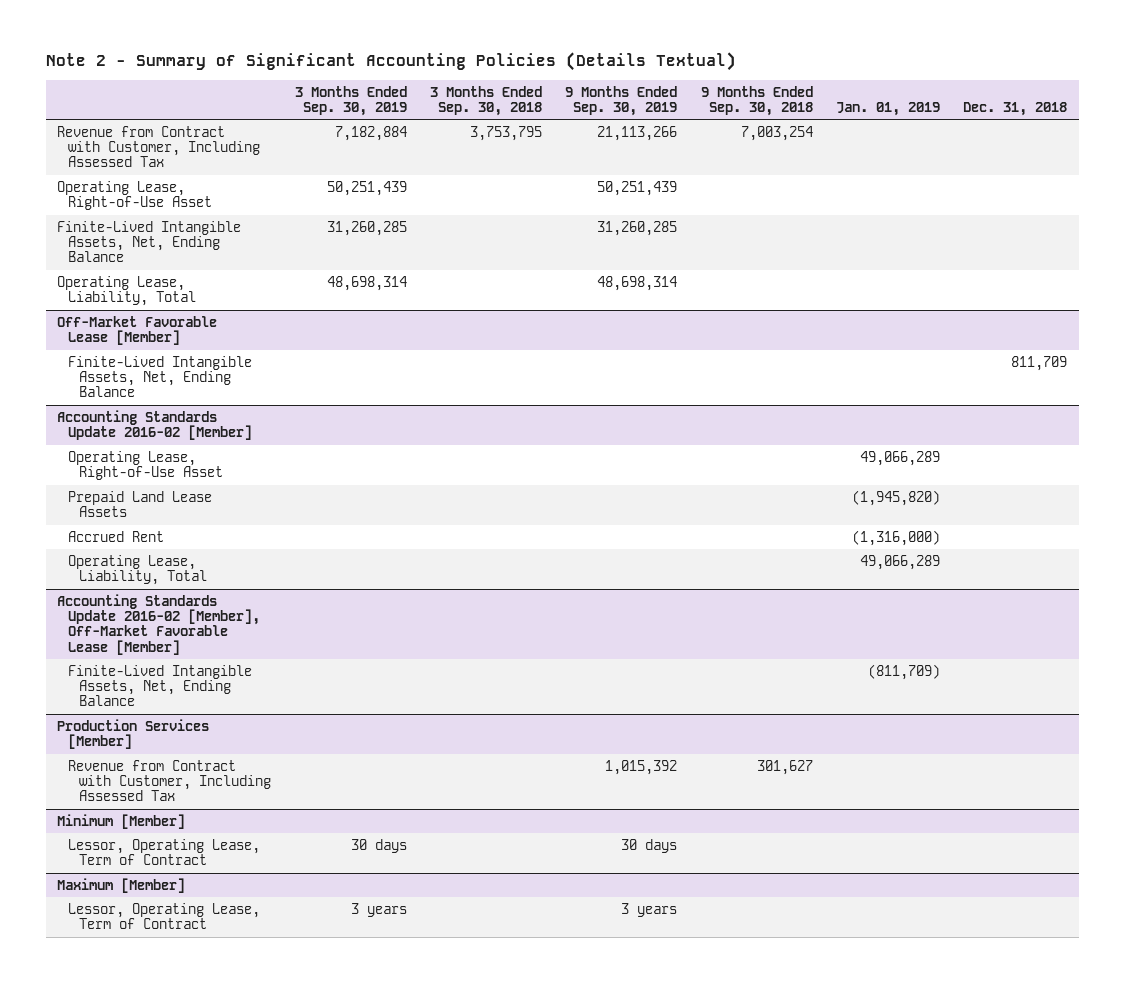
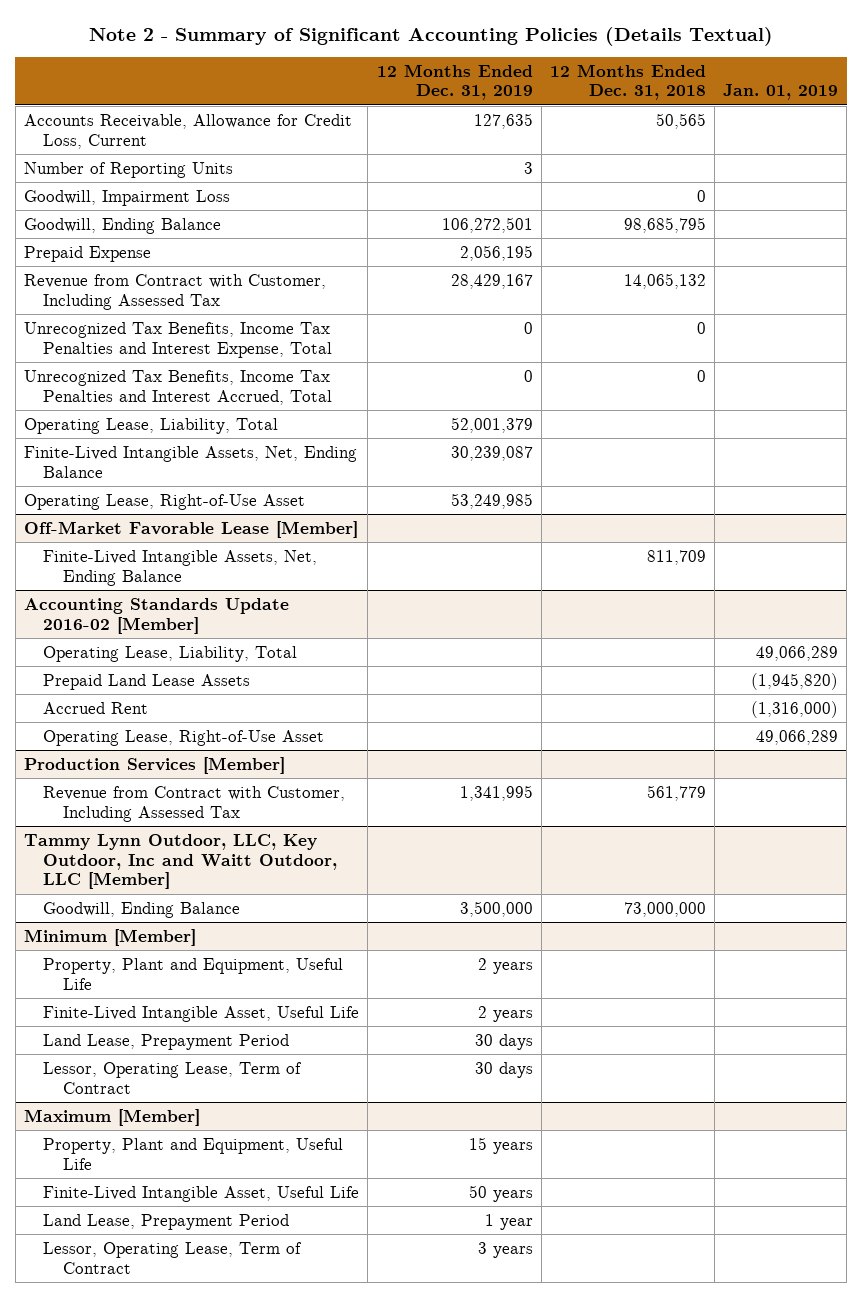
[294,85,407,116] 3 Months Ended Sep. 30, 2019 -> none
[429,85,542,116] 3 Months Ended Sep. 30, 2018 -> none
[565,85,678,116] 9 Months Ended Sep. 30, 2019 -> none
[700,85,813,116] 9 Months Ended Sep. 30, 2018 -> none
[963,101,1068,116] Dec. 31, 2018 -> none
none -> [376,63,533,101] 12 Months Ended Dec. 31, 2019
none -> [549,63,706,101] 12 Months Ended Dec. 31, 2018
none -> [23,113,352,149] Accounts Receivable, Allowance for Credit Loss, Current
none -> [23,161,233,178] Number of Reporting Units
none -> [23,189,230,206] Goodwill, Impairment Loss
none -> [23,217,221,234] Goodwill, Ending Balance
none -> [23,245,151,262] Prepaid Expense
none -> [23,321,333,358] Unrecognized Tax Benefits, Income Tax Penalties and Interest Expense, Total
none -> [23,369,333,405] Unrecognized Tax Benefits, Income Tax Penalties and Interest Accrued, Total
[57,220,242,263] Finite-Lived Intangible Assets, Net, Ending Balance -> [23,445,357,478] Finite-Lived Intangible Assets, Net, Ending Balance
[57,180,213,211] Operating Lease, Right-of-Use Asset -> [23,493,305,510] Operating Lease, Right-of-Use Asset
[68,554,208,586] Operating Lease, Liability, Total -> [43,645,298,662] Operating Lease, Liability, Total
[57,593,261,655] Accounting Standards Update 2016-02 [Member], Off-Market Favorable Lease [Member] -> none
[68,664,253,707] Finite-Lived Intangible Assets, Net, Ending Balance -> none
[68,450,224,481] Operating Lease, Right-of-Use Asset -> [43,729,325,746] Operating Lease, Right-of-Use Asset
none -> [23,833,338,890] Tammy Lynn Outdoor, LLC, Key Outdoor, Inc and Waitt Outdoor, LLC [Member]
none -> [43,901,241,918] Goodwill, Ending Balance
none -> [43,957,344,990] Property, Plant and Equipment, Useful Life
none -> [43,1005,360,1022] Finite-Lived Intangible Asset, Useful Life
none -> [43,1033,290,1050] Land Lease, Prepayment Period
none -> [43,1137,344,1170] Property, Plant and Equipment, Useful Life
none -> [43,1185,360,1202] Finite-Lived Intangible Asset, Useful Life
none -> [43,1213,290,1230] Land Lease, Prepayment Period

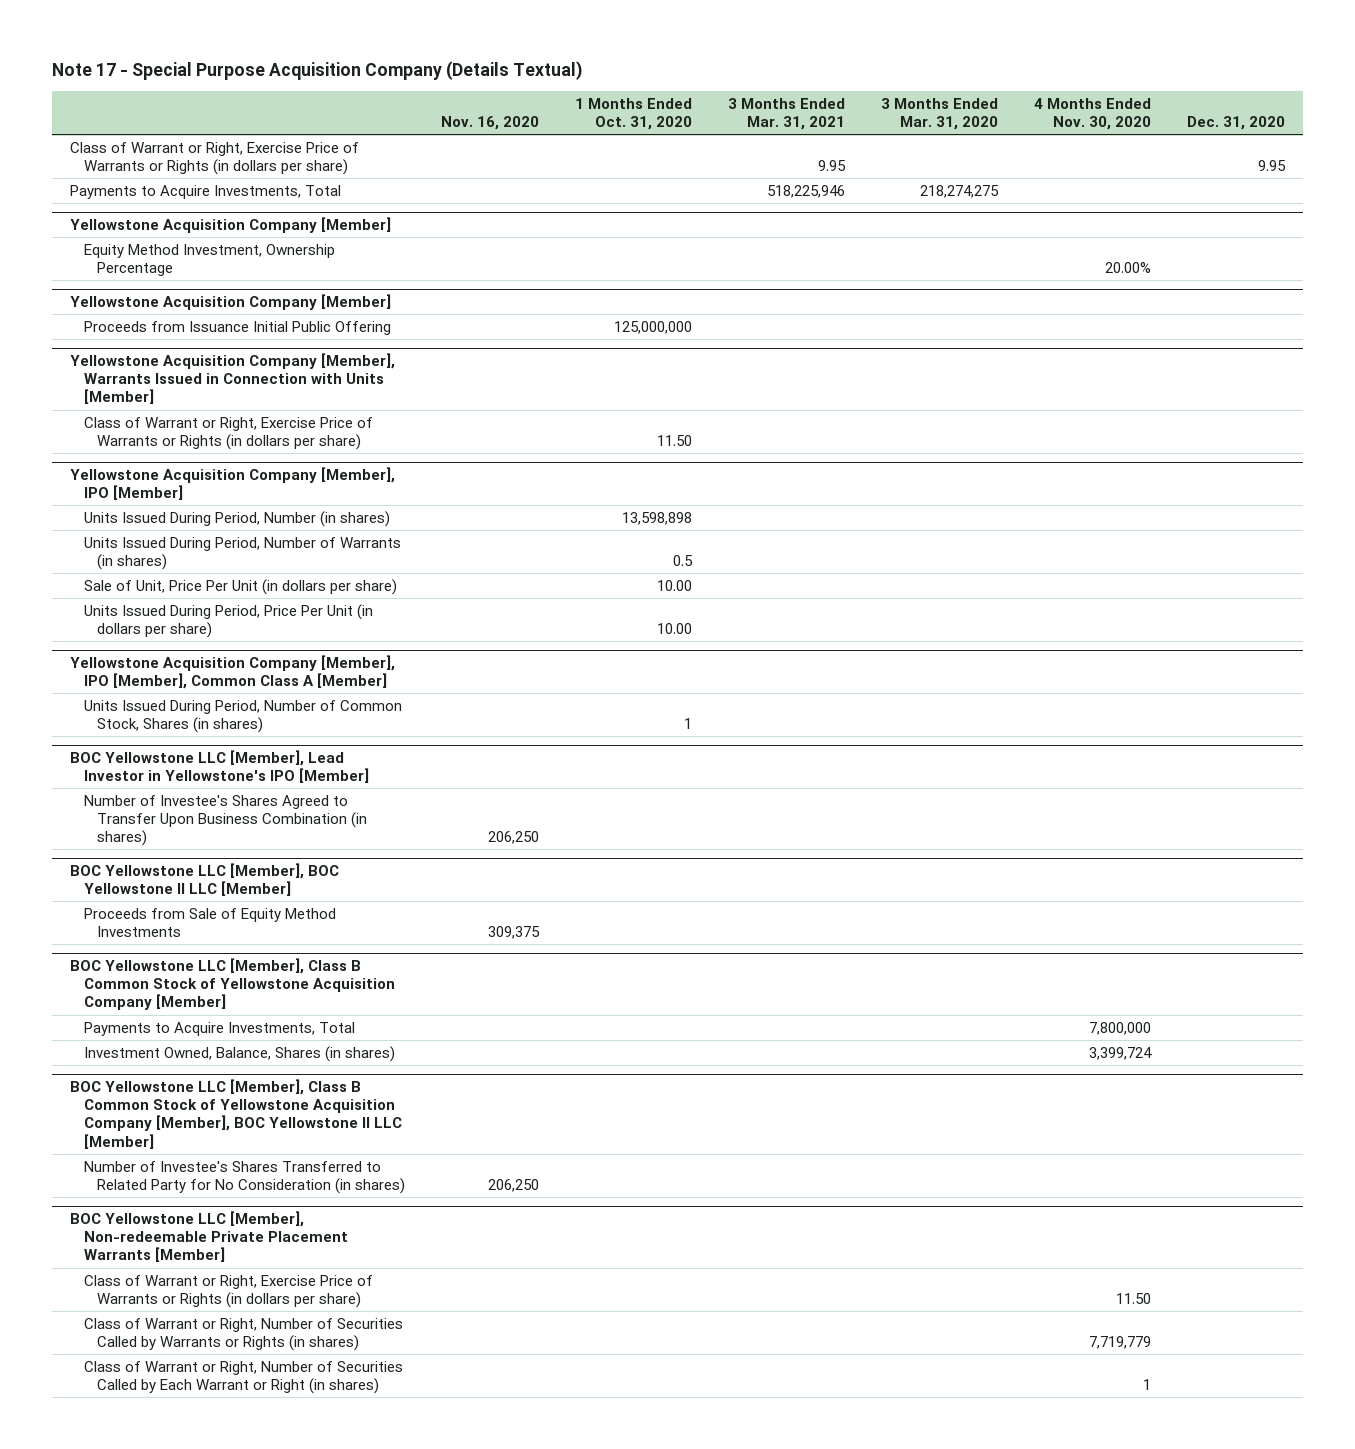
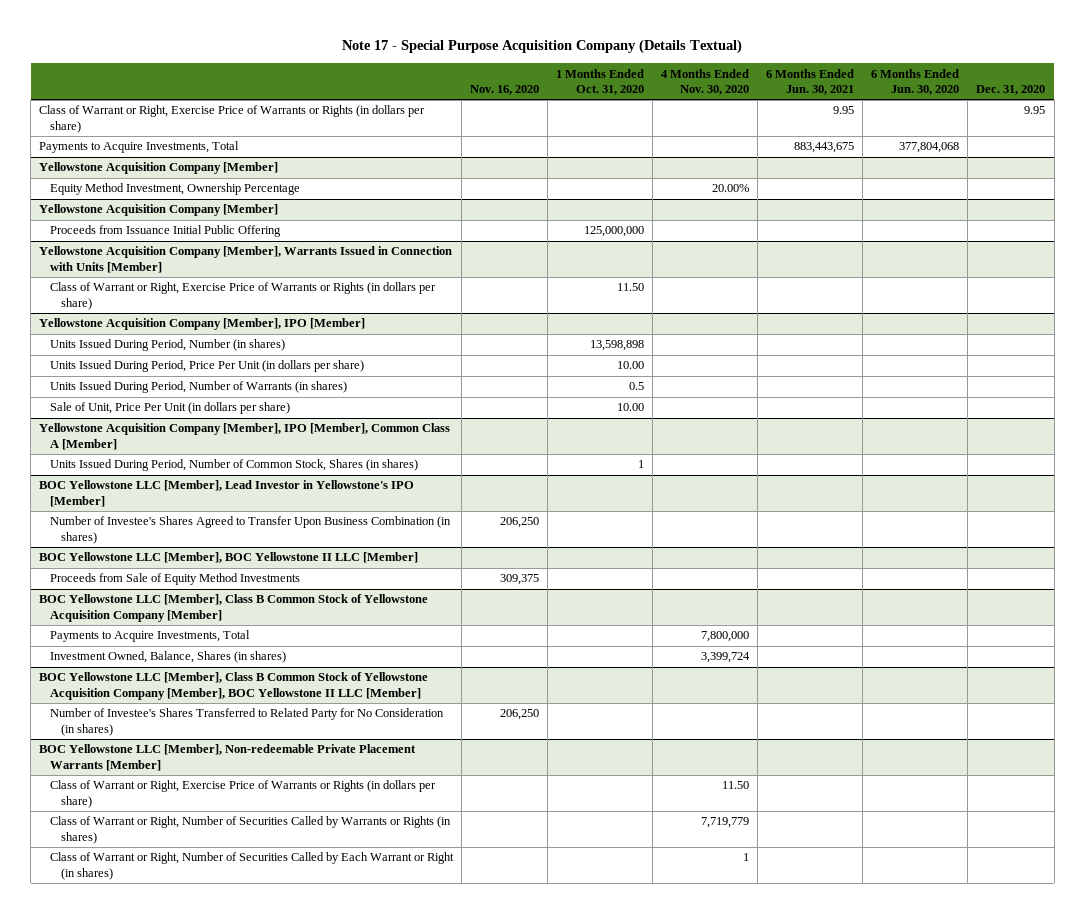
[728,97,846,130] 3 Months Ended Mar. 31, 2021 -> none
[880,97,998,130] 3 Months Ended Mar. 31, 2020 -> none
none -> [766,68,855,96] 6 Months Ended Jun. 30, 2021
none -> [871,68,960,96] 6 Months Ended Jun. 30, 2020
[83,603,373,639] Units Issued During Period, Price Per Unit (in dollars per share) -> [50,360,365,373] Units Issued During Period, Price Per Unit (in dollars per share)

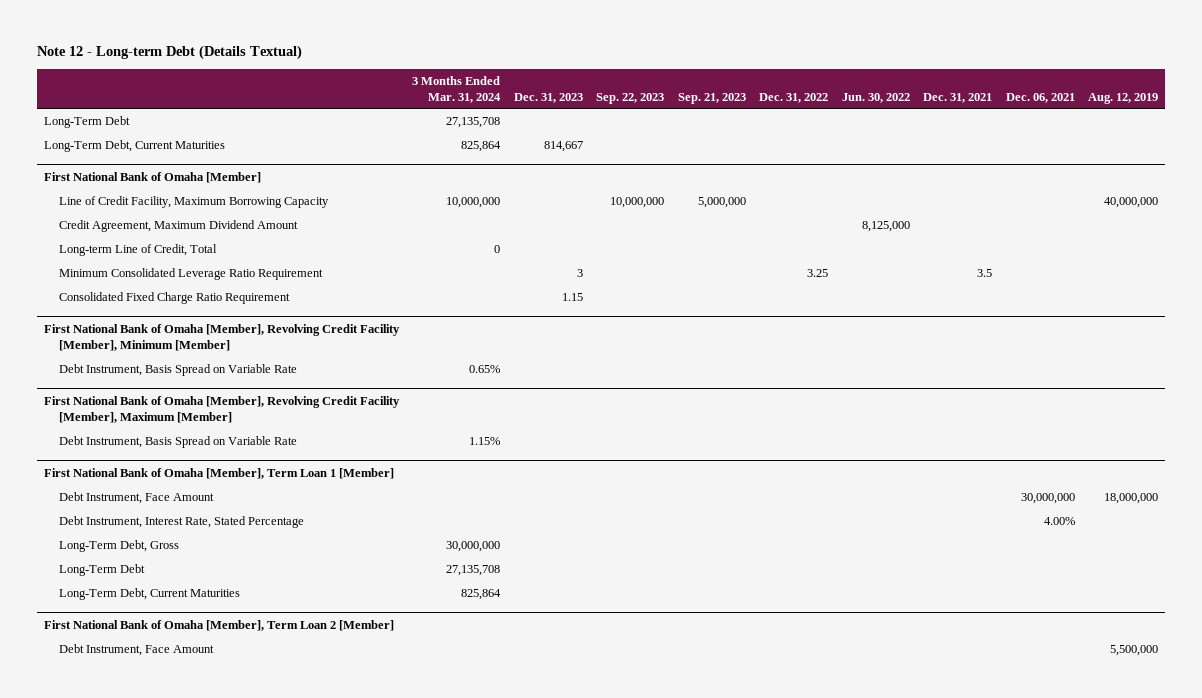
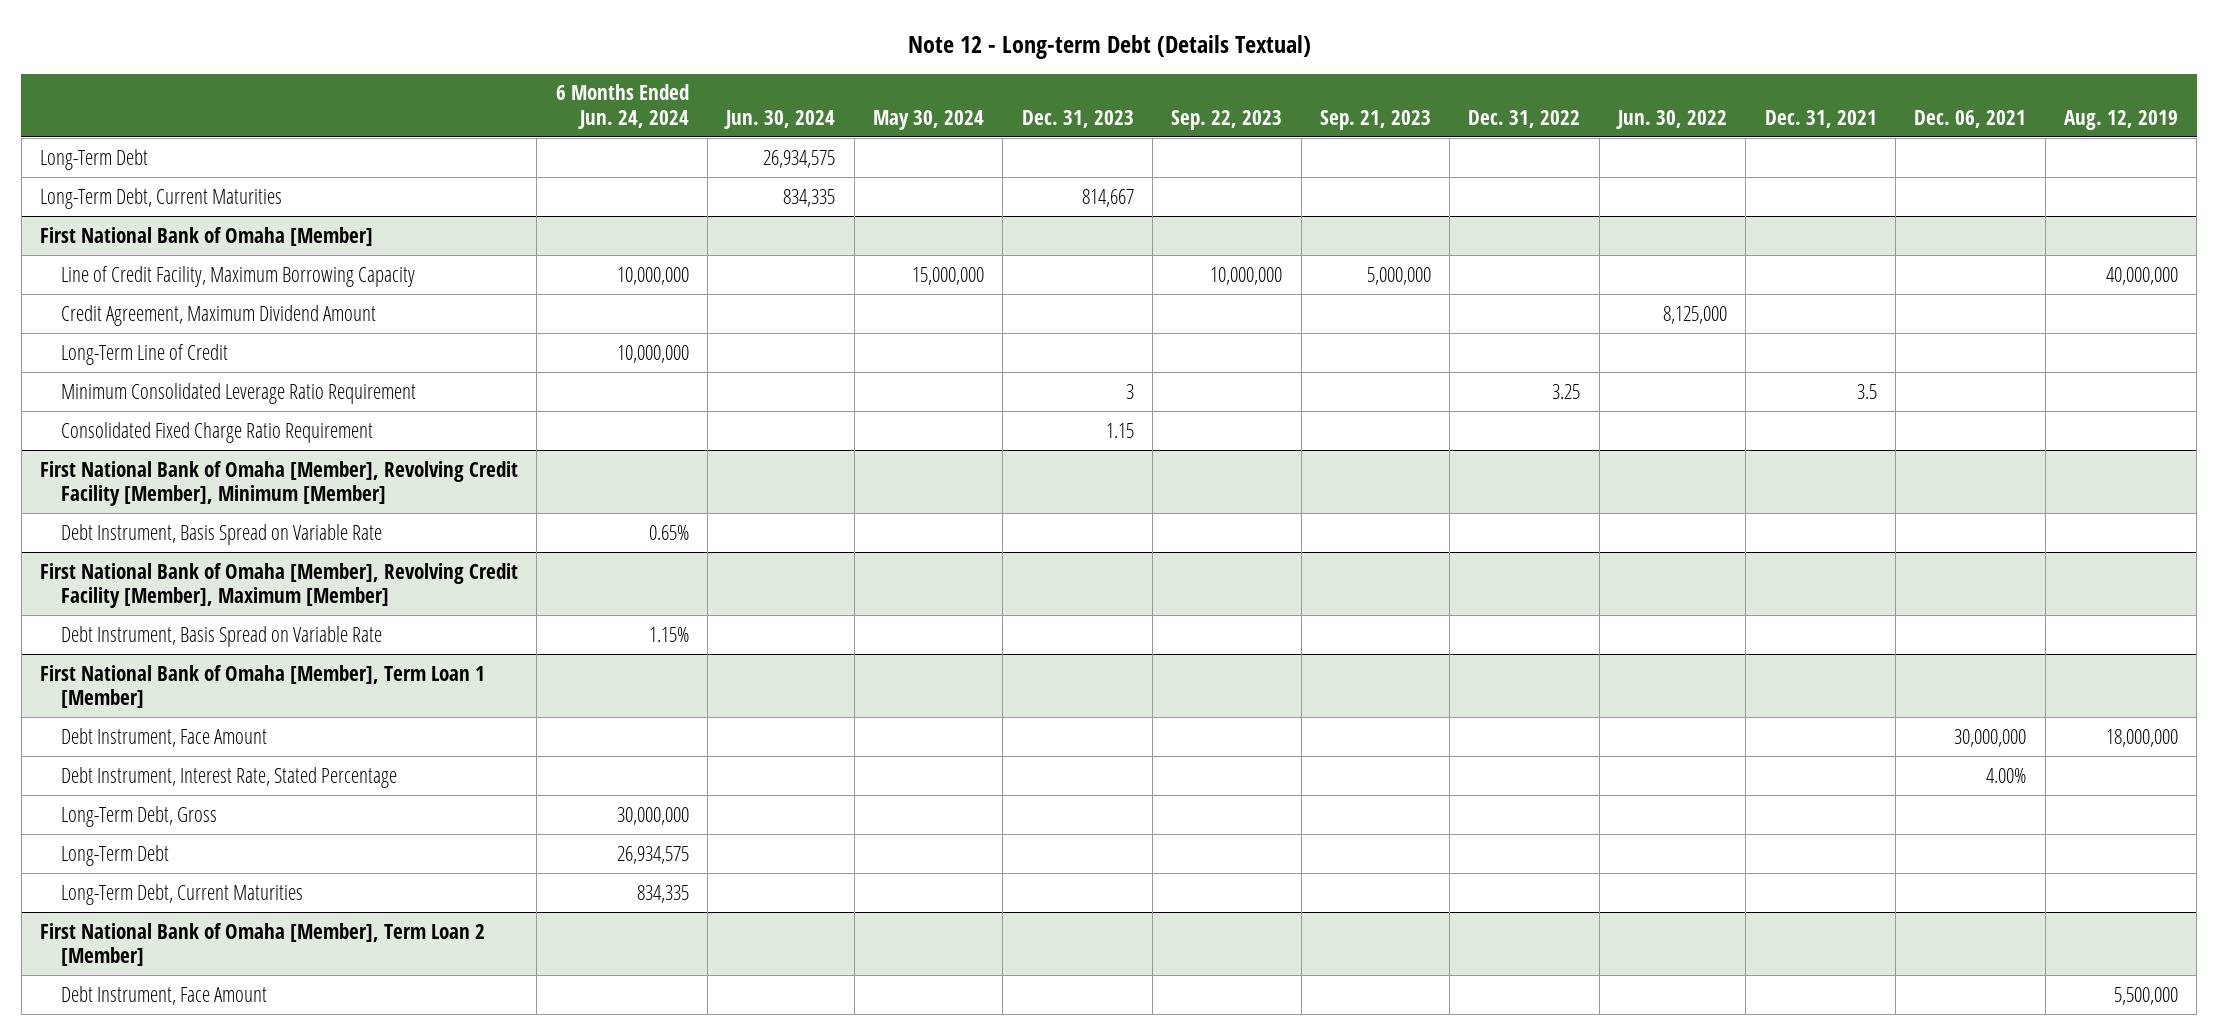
[412,75,502,103] 3 Months Ended Mar. 31, 2024 -> none
none -> [555,84,689,129] 6 Months Ended Jun. 24, 2024
none -> [724,109,836,129] Jun. 30, 2024
none -> [872,109,984,130] May 30, 2024
[58,243,217,256] Long-term Line of Credit, Total -> [61,343,229,365] Long-Term Line of Credit

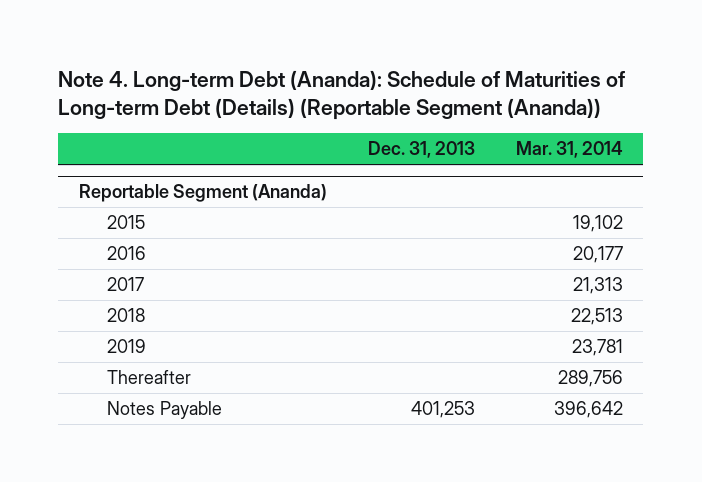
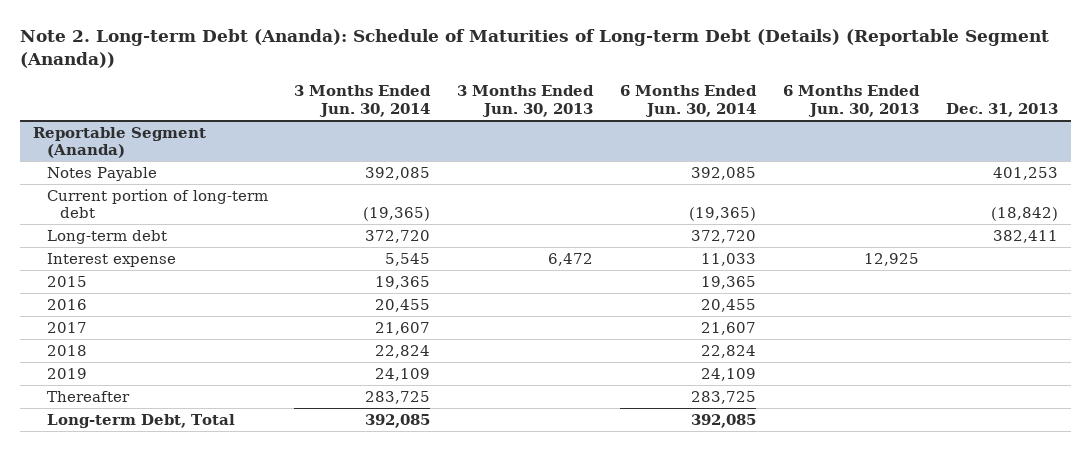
[58,69,626,121] Note 4. Long-term Debt (Ananda): Schedule of Maturities of Long-term Debt (Details) (Reportable Segment (Ananda)) -> [19,29,1049,69] Note 2. Long-term Debt (Ananda): Schedule of Maturities of Long-term Debt (Details) (Reportable Segment (Ananda))
[515,141,623,159] Mar. 31, 2014 -> none
none -> [294,85,432,118] 3 Months Ended Jun. 30, 2014
none -> [457,85,595,118] 3 Months Ended Jun. 30, 2013
none -> [620,85,758,118] 6 Months Ended Jun. 30, 2014
none -> [782,85,920,118] 6 Months Ended Jun. 30, 2013
[107,401,223,420] Notes Payable -> [46,166,157,181] Notes Payable
none -> [46,188,268,219] Current portion of long-term debt
none -> [46,229,167,244] Long-term debt
none -> [46,252,176,267] Interest expense
none -> [46,413,235,428] Long-term Debt, Total

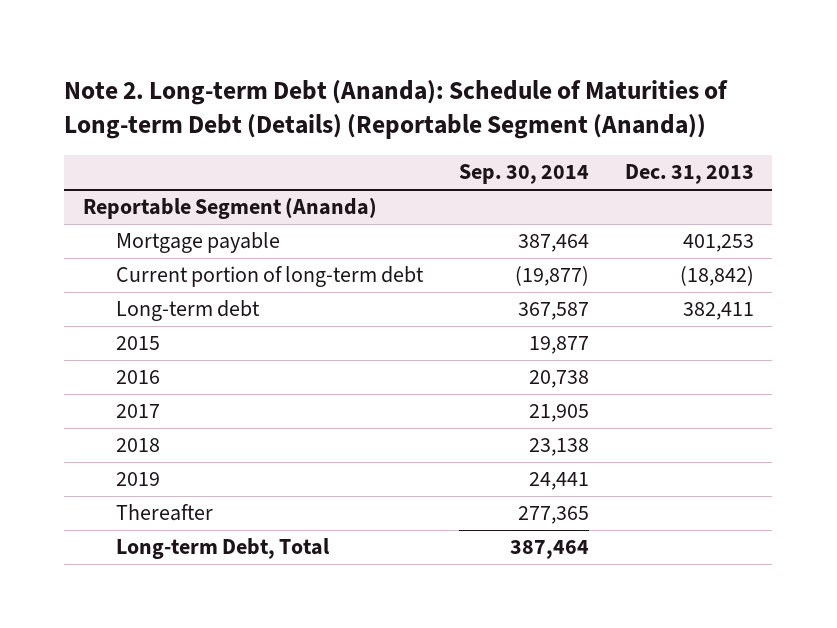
[294,85,432,118] 3 Months Ended Jun. 30, 2014 -> none
[457,85,595,118] 3 Months Ended Jun. 30, 2013 -> none
[620,85,758,118] 6 Months Ended Jun. 30, 2014 -> none
[782,85,920,118] 6 Months Ended Jun. 30, 2013 -> none
none -> [459,164,590,185] Sep. 30, 2014
[46,166,157,181] Notes Payable -> [115,232,280,254] Mortgage payable
[46,252,176,267] Interest expense -> none

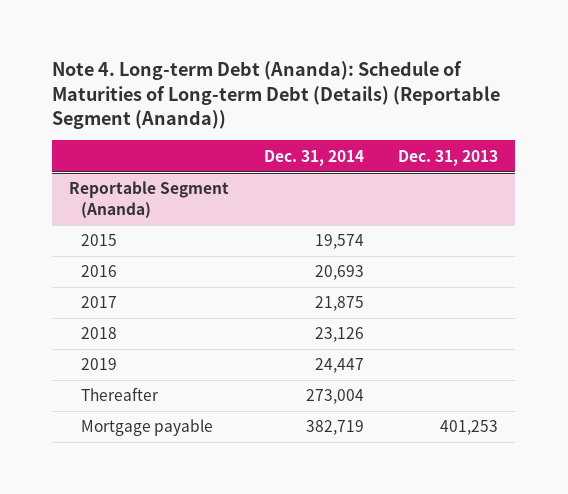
[64,79,729,139] Note 2. Long-term Debt (Ananda): Schedule of Maturities of Long-term Debt (Details) (Reportable Segment (Ananda)) -> [52,61,501,129] Note 4. Long-term Debt (Ananda): Schedule of Maturities of Long-term Debt (Details) (Reportable Segment (Ananda))
[459,164,590,185] Sep. 30, 2014 -> none
none -> [263,149,364,166] Dec. 31, 2014
[115,266,424,288] Current portion of long-term debt -> none
[115,300,260,322] Long-term debt -> none
[115,538,330,560] Long-term Debt, Total -> none
[115,232,280,254] Mortgage payable -> [80,419,213,437] Mortgage payable

